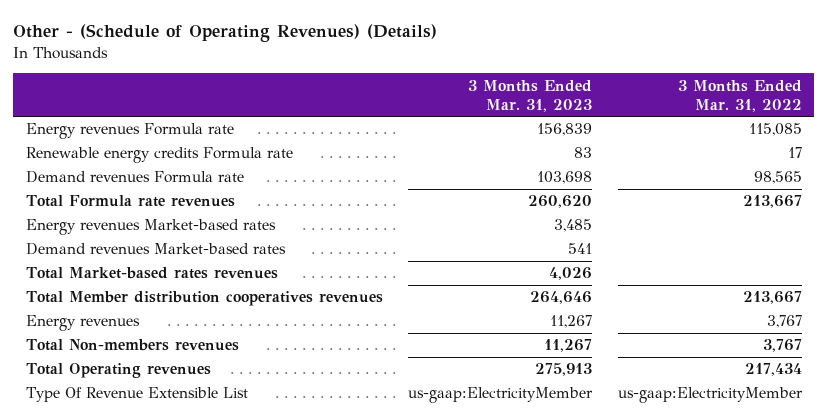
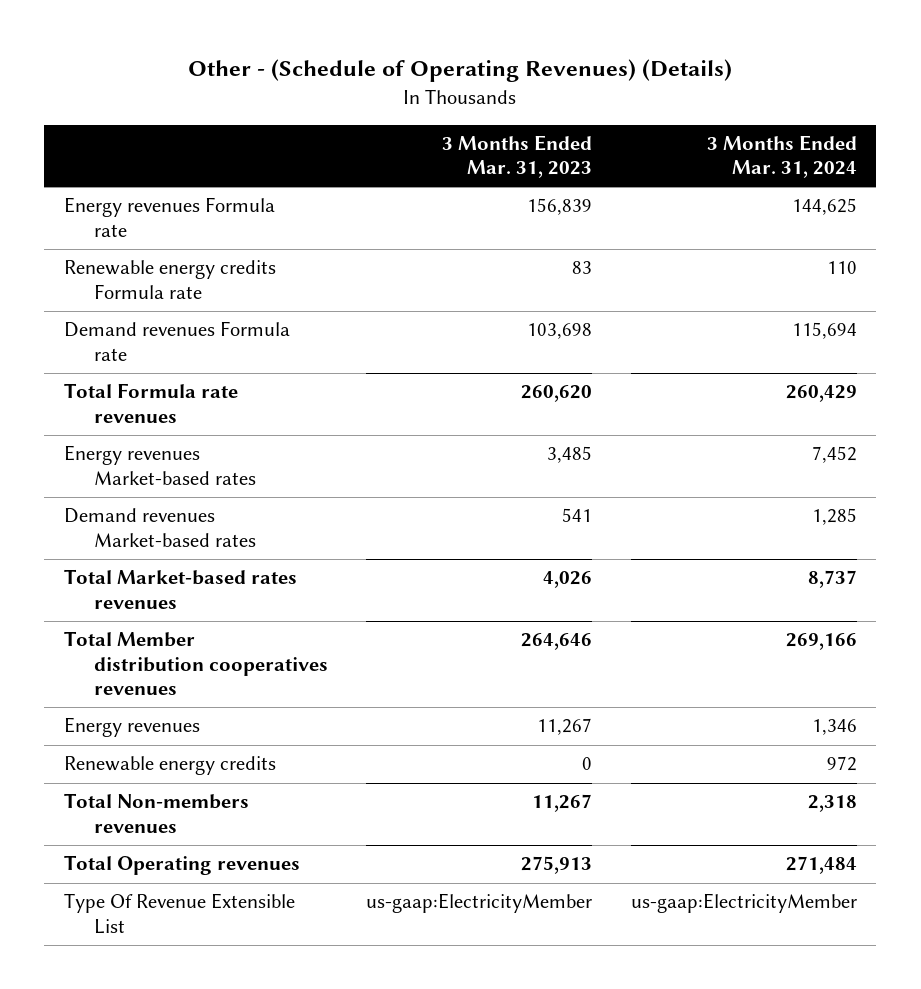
[677,79,802,112] 3 Months Ended Mar. 31, 2022 -> none
none -> [706,135,857,179] 3 Months Ended Mar. 31, 2024
none -> [63,756,276,776] Renewable energy credits

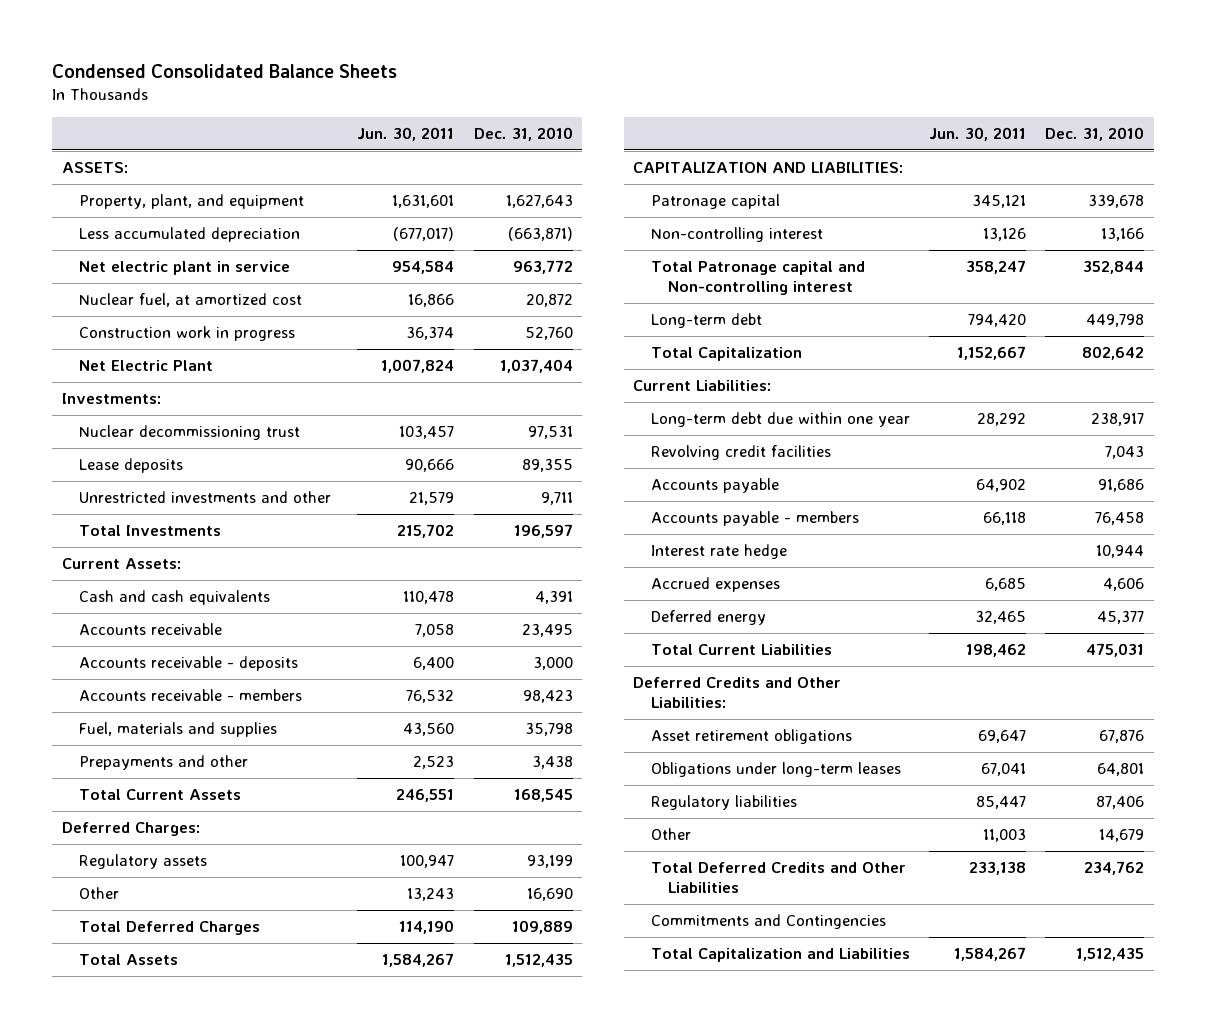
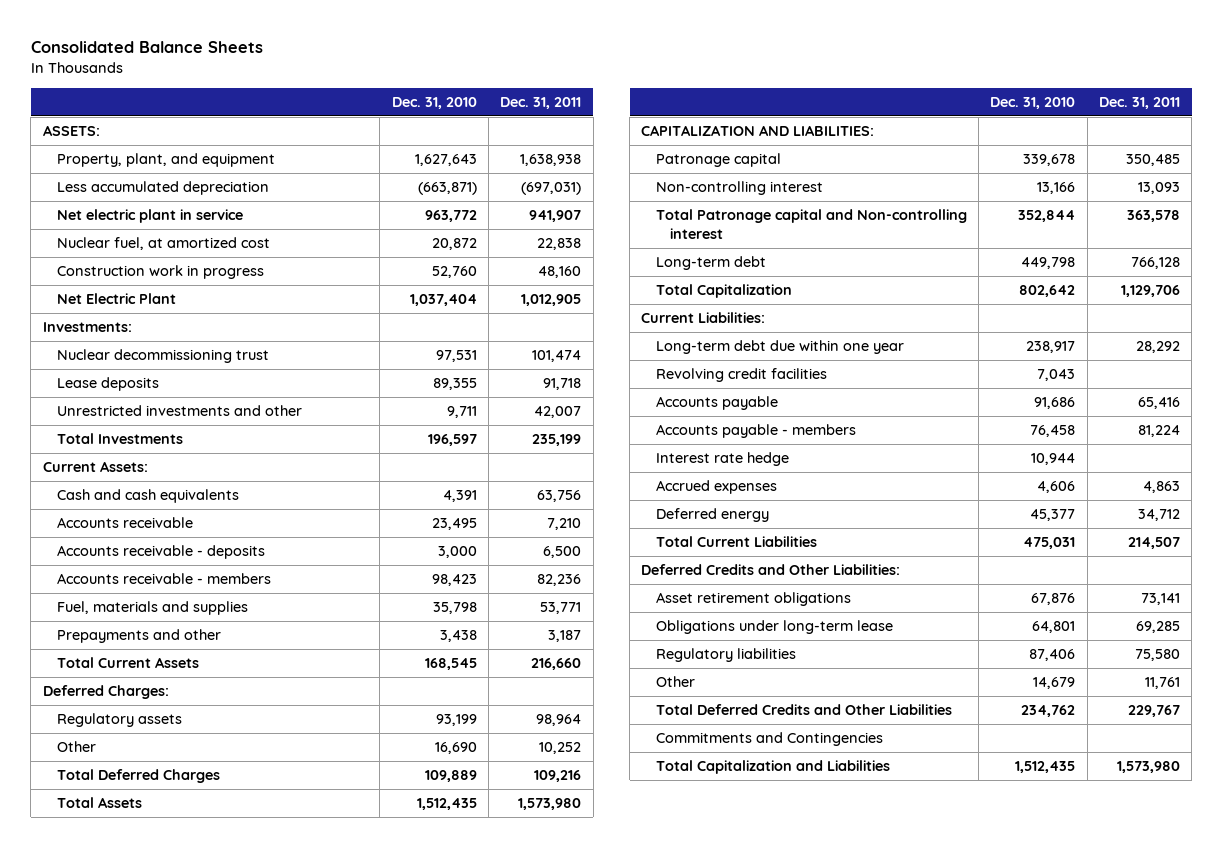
[52,63,398,78] Condensed Consolidated Balance Sheets -> [30,41,263,54] Consolidated Balance Sheets
[357,126,455,141] Jun. 30, 2011 -> none
none -> [500,96,582,109] Dec. 31, 2011
[650,762,901,778] Obligations under long-term leases -> [655,620,893,635] Obligations under long-term lease

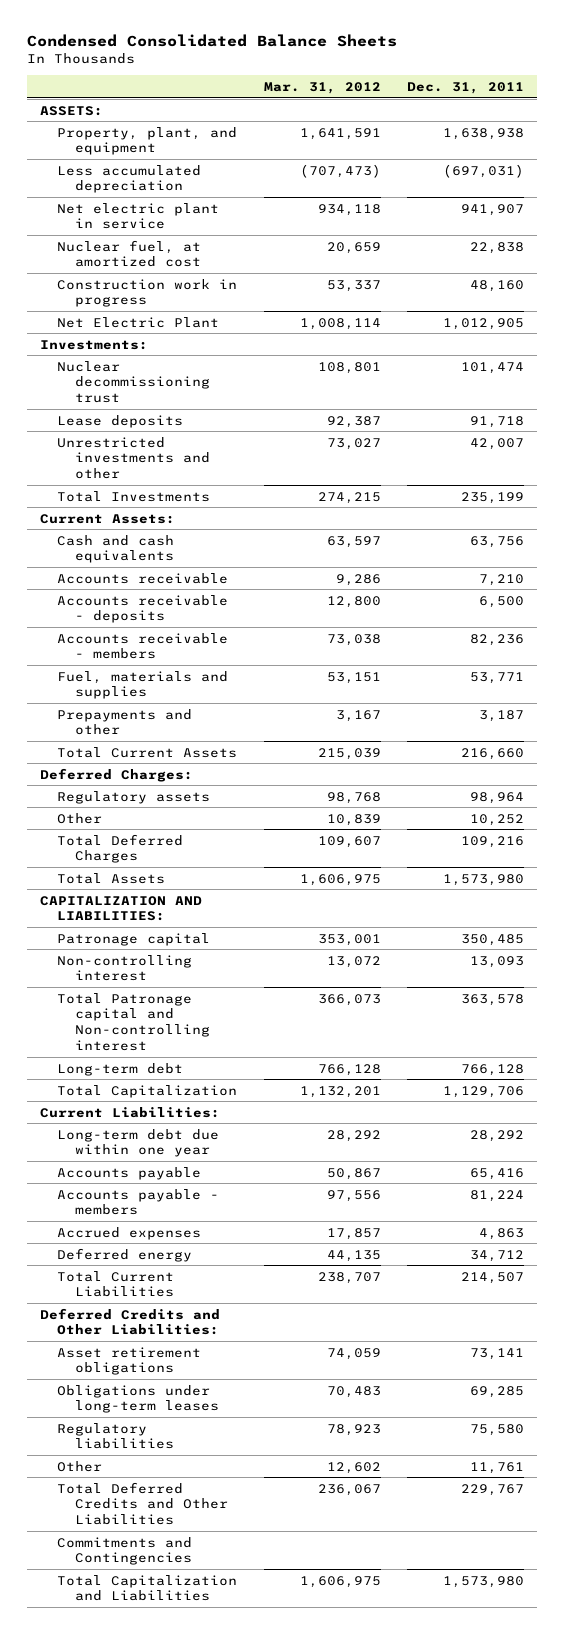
[30,41,263,54] Consolidated Balance Sheets -> [26,33,397,47] Condensed Consolidated Balance Sheets
[391,96,477,109] Dec. 31, 2010 -> none
none -> [263,81,381,94] Mar. 31, 2012
[655,368,827,383] Revolving credit facilities -> none
[655,452,789,467] Interest rate hedge -> none
[655,620,893,635] Obligations under long-term lease -> [57,1384,219,1414] Obligations under long-term leases

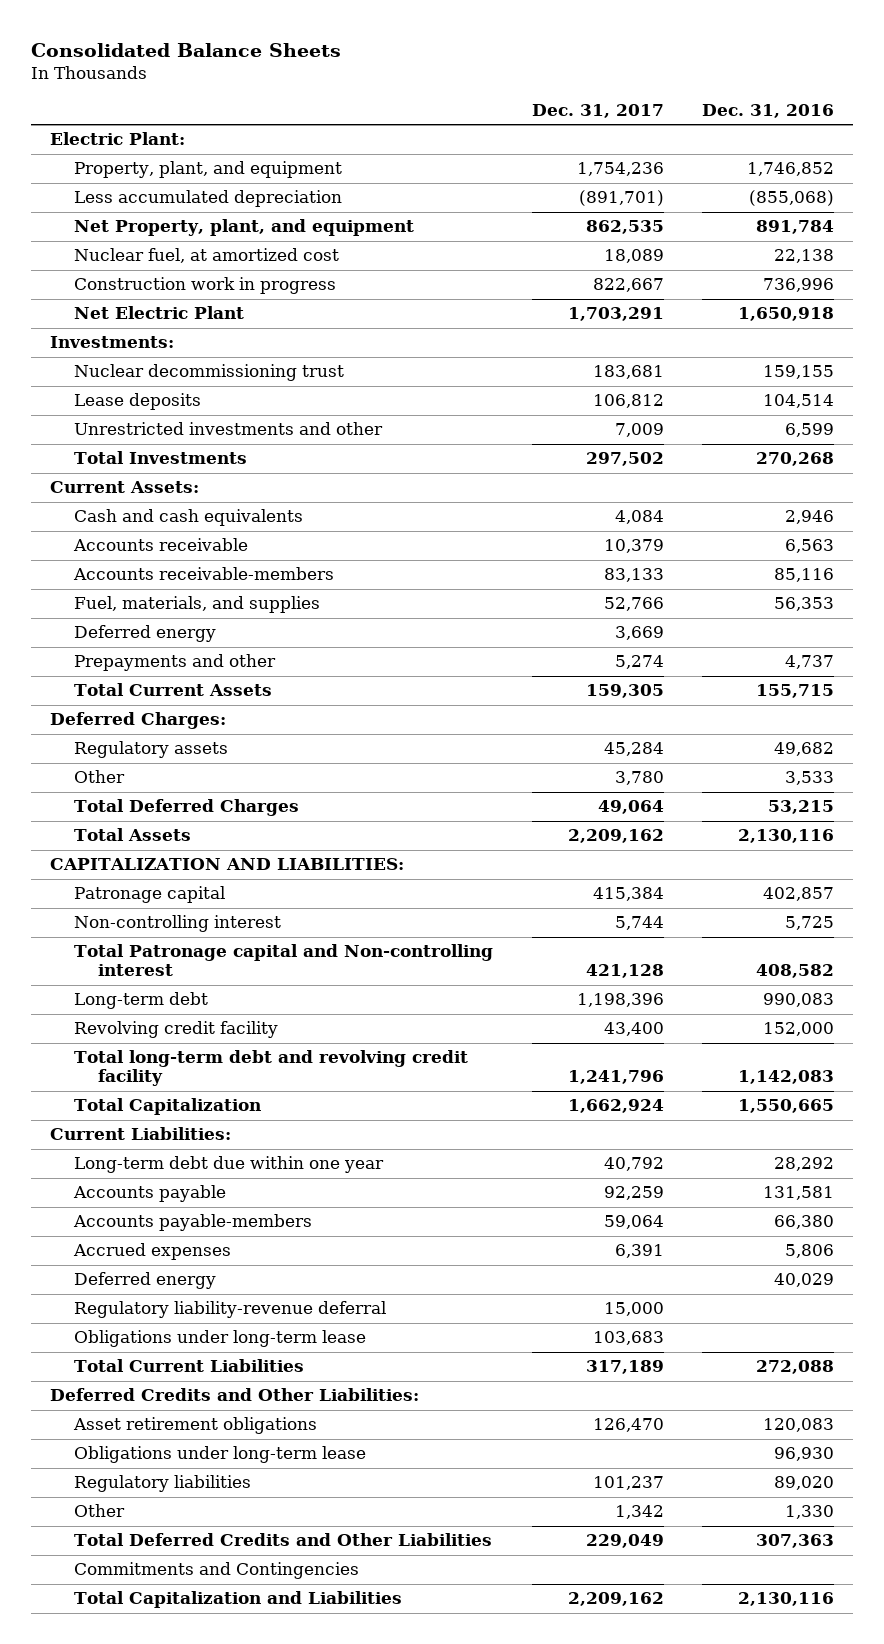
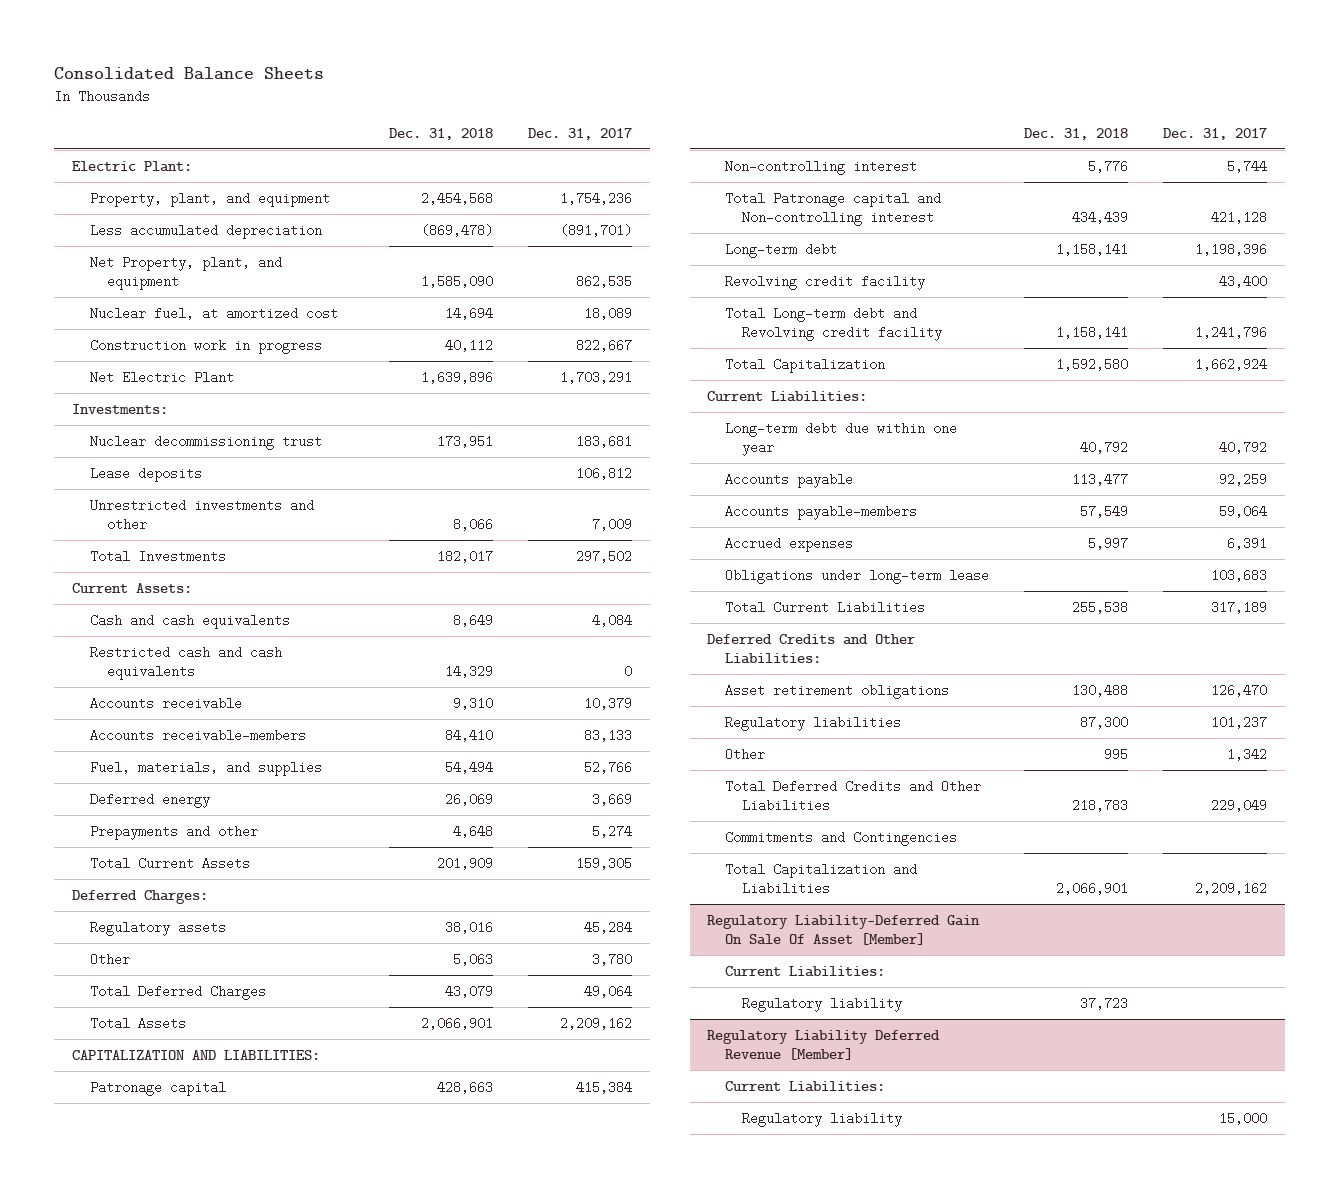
[702,103,835,118] Dec. 31, 2016 -> none
none -> [388,127,493,140] Dec. 31, 2018
none -> [89,645,282,681] Restricted cash and cash equivalents
[74,1050,469,1087] Total long-term debt and revolving credit facility -> [724,306,943,342] Total Long-term debt and Revolving credit facility
[74,1272,217,1290] Deferred energy -> none
[74,1301,387,1319] Regulatory liability-revenue deferral -> none
[74,1446,367,1464] Obligations under long-term lease -> none
none -> [707,914,981,946] Regulatory Liability-Deferred Gain On Sale Of Asset [Member]
none -> [724,965,885,977] Current Liabilities:
none -> [742,996,903,1012] Regulatory liability
none -> [707,1029,941,1061] Regulatory Liability Deferred Revenue [Member]
none -> [724,1080,885,1092] Current Liabilities:
none -> [742,1111,903,1127] Regulatory liability

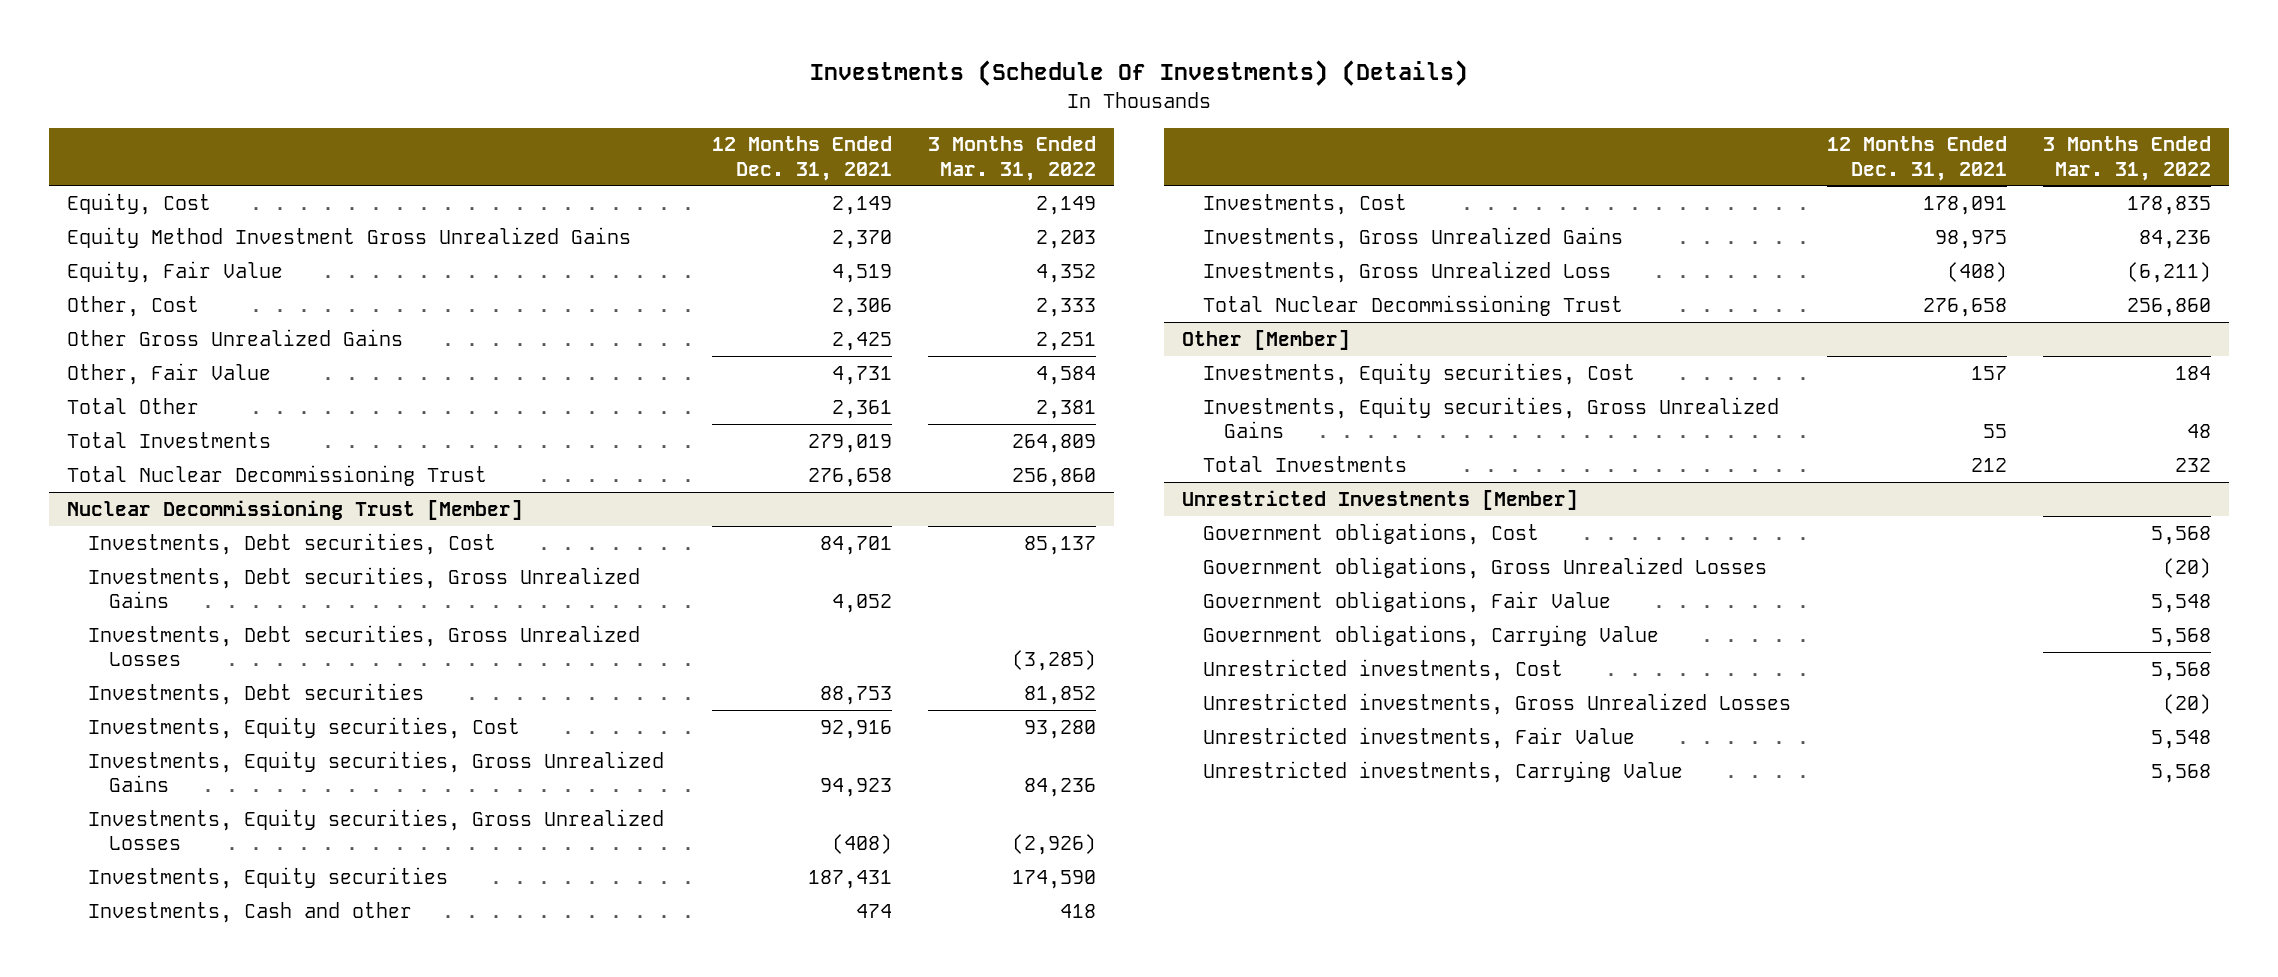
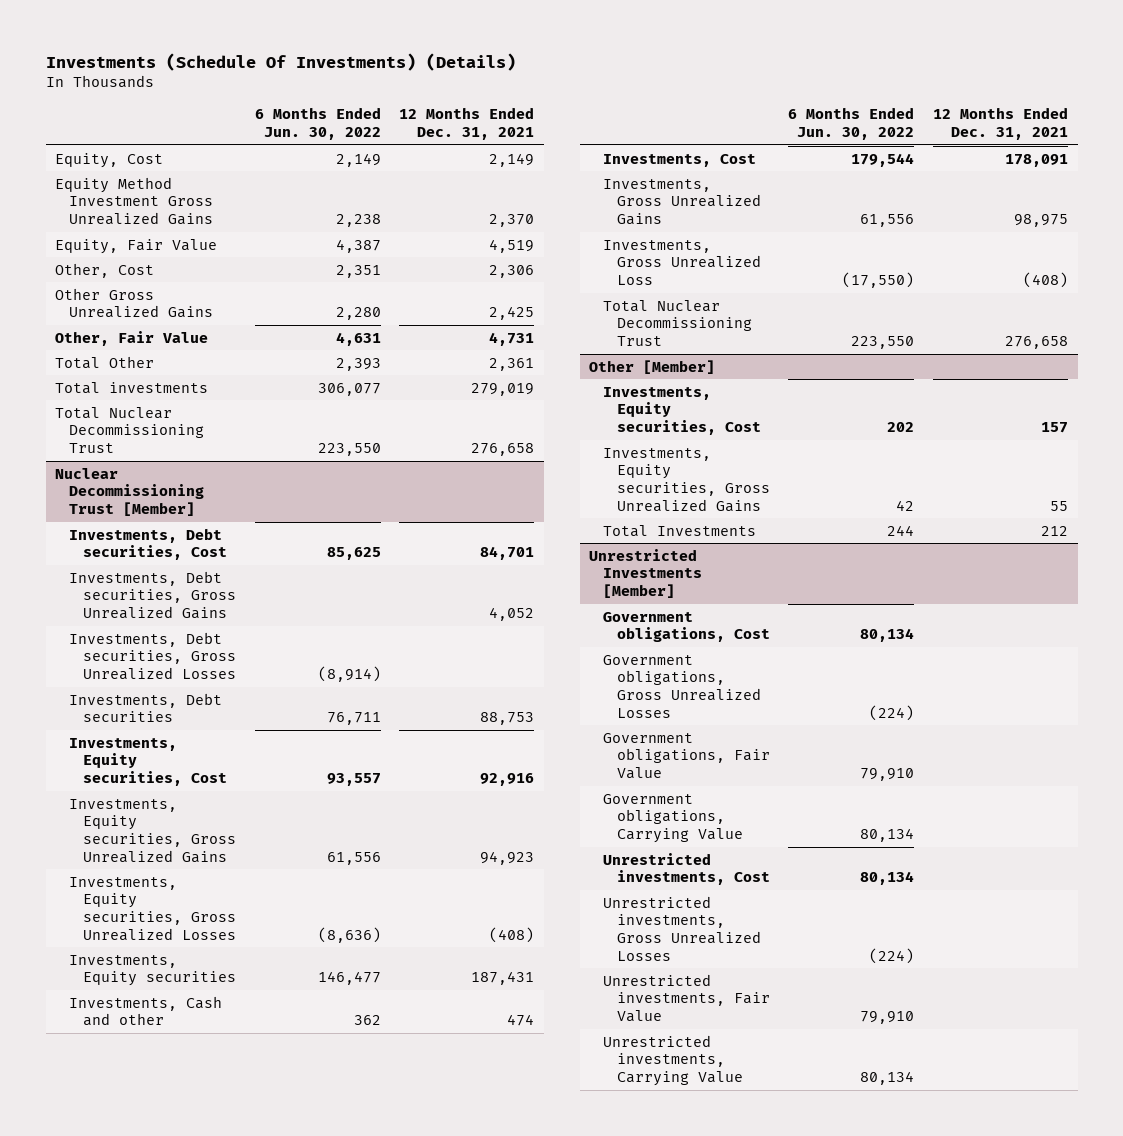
[928,136,1097,181] 3 Months Ended Mar. 31, 2022 -> none
none -> [254,107,381,140] 6 Months Ended Jun. 30, 2022
[67,431,272,448] Total Investments -> [55,381,209,394] Total investments

